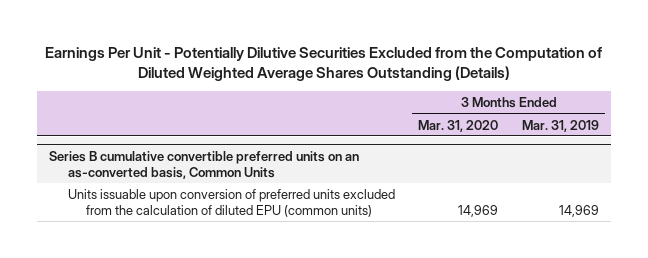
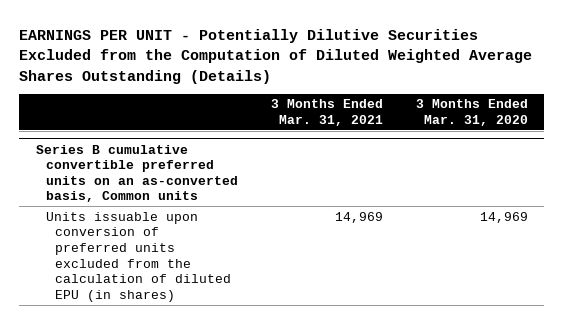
[45,46,603,82] Earnings Per Unit - Potentially Dilutive Securities Excluded from the Computation of Diluted Weighted Average Shares Outstanding (Details) -> [19,28,533,84] EARNINGS PER UNIT - Potentially Dilutive Securities Excluded from the Computation of Diluted Weighted Average Shares Outstanding (Details)
[522,119,600,132] Mar. 31, 2019 -> none
none -> [270,99,383,127] 3 Months Ended Mar. 31, 2021
[48,150,359,179] Series B cumulative convertible preferred units on an as-converted basis, Common Units -> [35,144,238,203] Series B cumulative convertible preferred units on an as-converted basis, Common units
[67,188,395,217] Units issuable upon conversion of preferred units excluded from the calculation of diluted EPU (common units) -> [45,211,232,302] Units issuable upon conversion of preferred units excluded from the calculation of diluted EPU (in shares)

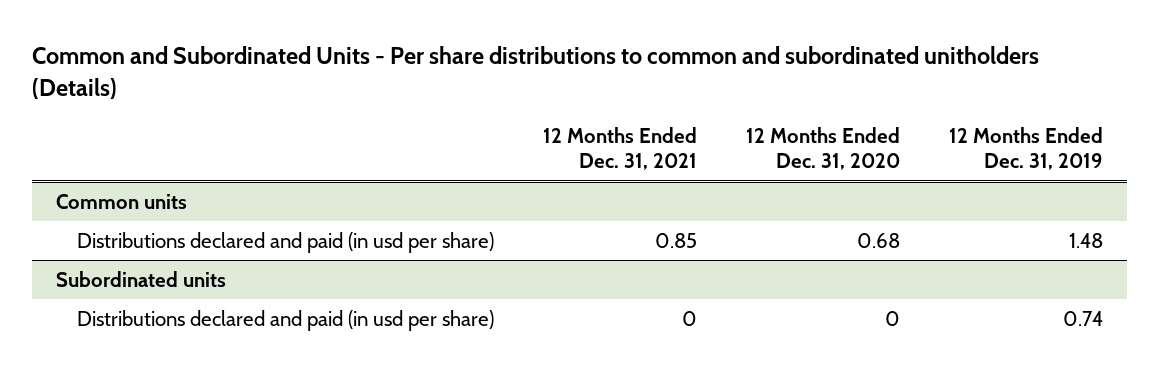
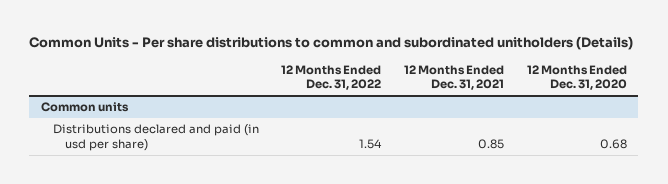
[31,45,1039,99] Common and Subordinated Units - Per share distributions to common and subordinated unitholders (Details) -> [29,35,634,50] Common Units - Per share distributions to common and subordinated unitholders (Details)
[948,127,1103,171] 12 Months Ended Dec. 31, 2019 -> none
none -> [281,64,382,91] 12 Months Ended Dec. 31, 2022
[56,270,227,287] Subordinated units -> none
[76,309,494,331] Distributions declared and paid (in usd per share) -> none

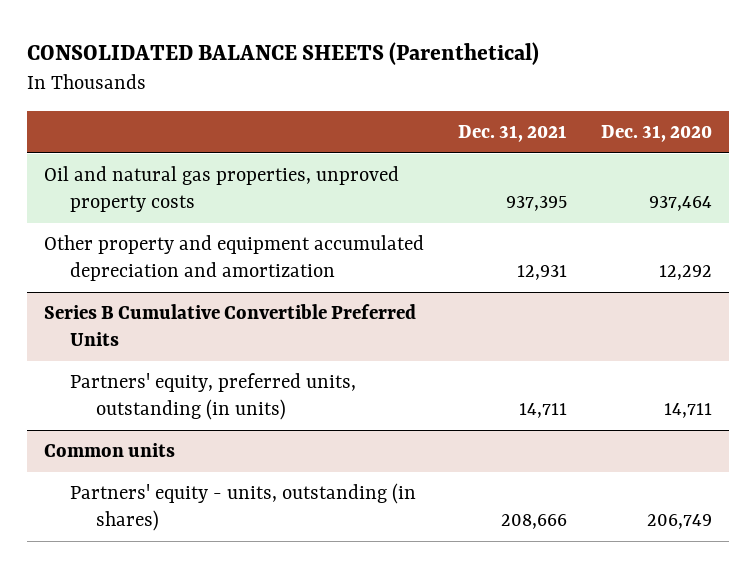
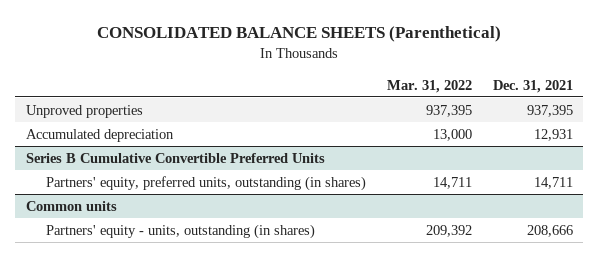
[600,124,712,142] Dec. 31, 2020 -> none
none -> [386,79,472,93] Mar. 31, 2022
[43,166,399,213] Oil and natural gas properties, unproved property costs -> [25,104,143,118] Unproved properties
[43,235,424,282] Other property and equipment accumulated depreciation and amortization -> [25,128,174,142] Accumulated depreciation
[69,373,356,421] Partners' equity, preferred units, outstanding (in units) -> [45,175,366,191] Partners' equity, preferred units, outstanding (in shares)

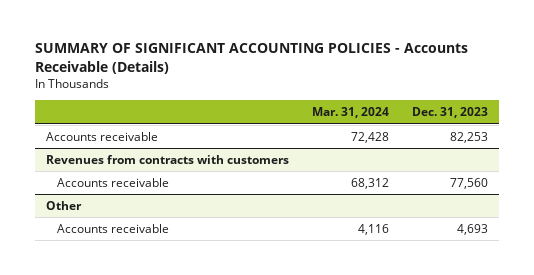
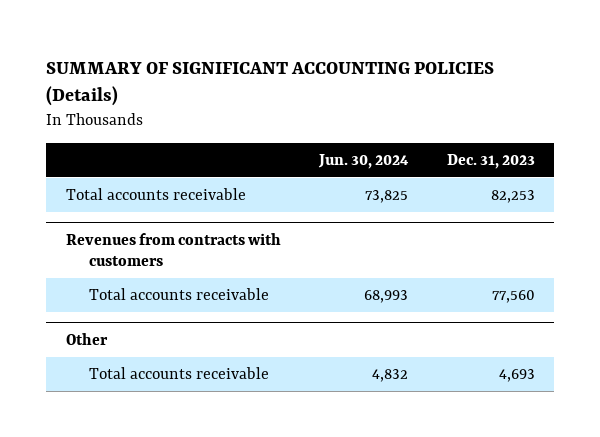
[34,43,468,74] SUMMARY OF SIGNIFICANT ACCOUNTING POLICIES - Accounts Receivable (Details) -> [46,61,495,107] SUMMARY OF SIGNIFICANT ACCOUNTING POLICIES (Details)
[311,107,389,119] Mar. 31, 2024 -> none
none -> [318,153,410,169] Jun. 30, 2024
[45,131,158,141] Accounts receivable -> [65,188,246,201] Total accounts receivable
[57,177,170,187] Accounts receivable -> [88,288,269,301] Total accounts receivable
[57,223,170,233] Accounts receivable -> [88,367,269,380] Total accounts receivable

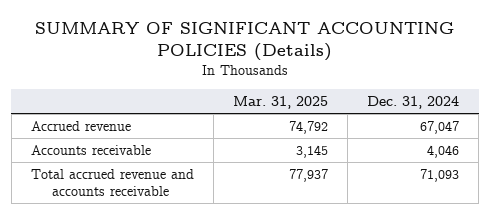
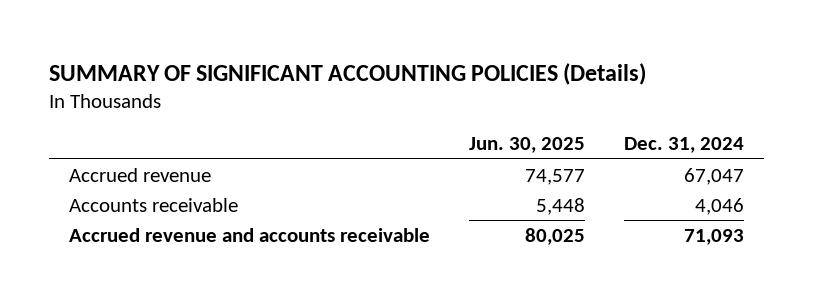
[233,95,329,109] Mar. 31, 2025 -> none
none -> [468,137,585,154] Jun. 30, 2025
[30,169,194,196] Total accrued revenue and accounts receivable -> [68,227,430,242] Accrued revenue and accounts receivable

